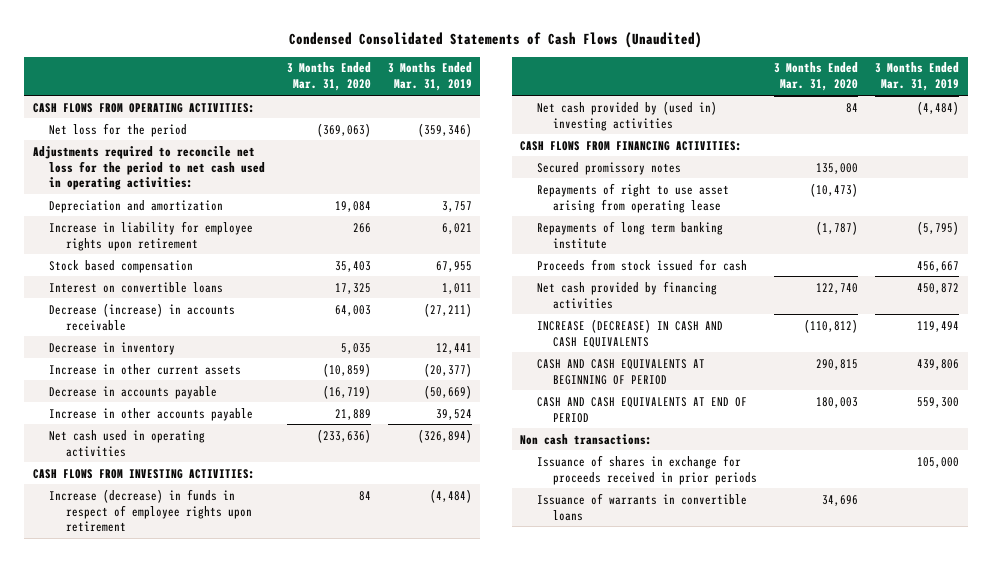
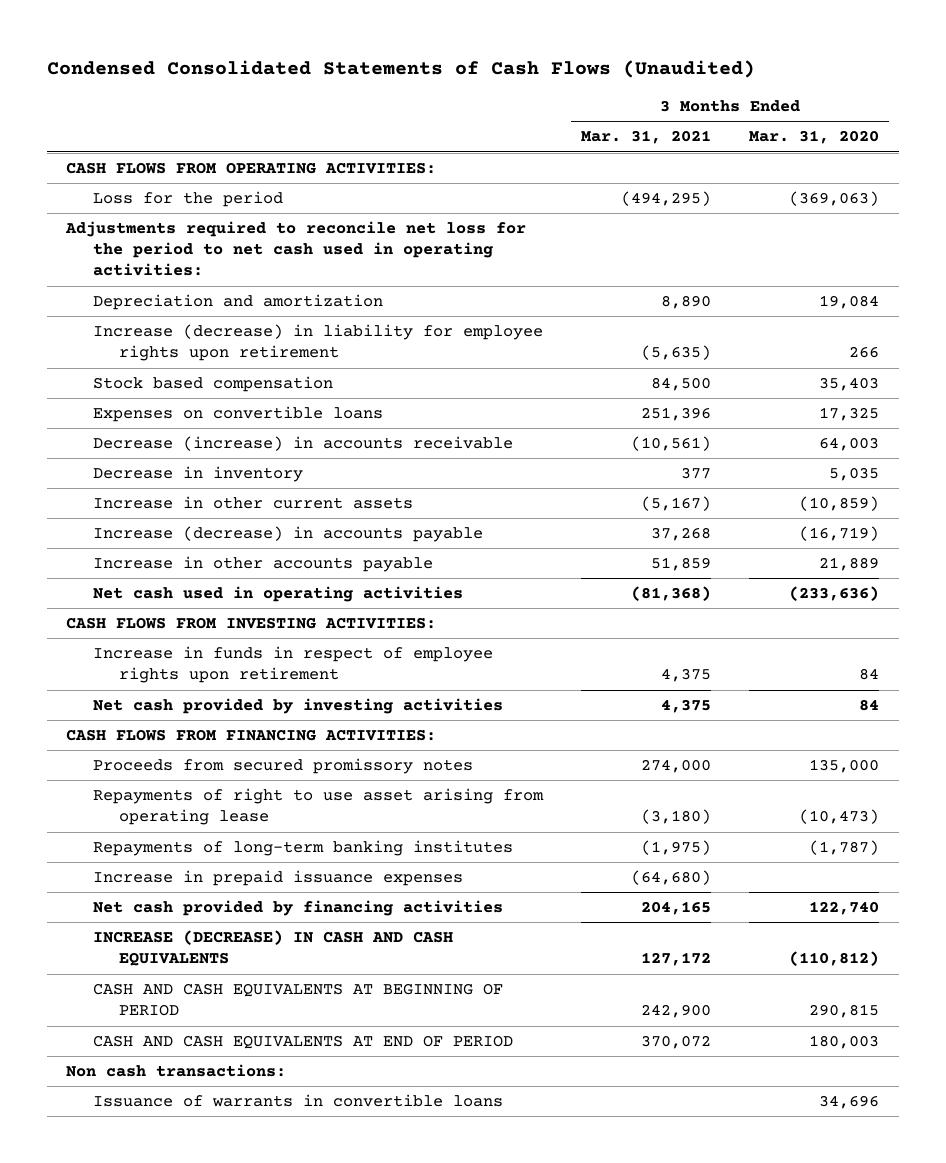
[387,62,472,92] 3 Months Ended Mar. 31, 2019 -> none
none -> [580,130,711,145] Mar. 31, 2021
[49,122,188,137] Net loss for the period -> [92,191,283,208] Loss for the period
[49,220,254,251] Increase in liability for employee rights upon retirement -> [92,324,543,362] Increase (decrease) in liability for employee rights upon retirement
[49,281,224,293] Interest on convertible loans -> [92,406,383,423] Expenses on convertible loans
[49,385,218,399] Decrease in accounts payable -> [92,526,483,543] Increase (decrease) in accounts payable
[49,488,252,533] Increase (decrease) in funds in respect of employee rights upon retirement -> [92,646,493,684] Increase in funds in respect of employee rights upon retirement
[536,100,717,131] Net cash provided by (used in) investing activities -> [92,698,503,715] Net cash provided by investing activities
[536,161,681,175] Secured promissory notes -> [92,758,473,775] Proceeds from secured promissory notes
[536,258,747,271] Proceeds from stock issued for cash -> none
[536,220,723,249] Repayments of long term banking institute -> [92,840,513,857] Repayments of long-term banking institutes
none -> [92,870,463,887] Increase in prepaid issuance expenses
[536,454,758,485] Issuance of shares in exchange for proceeds received in prior periods -> none

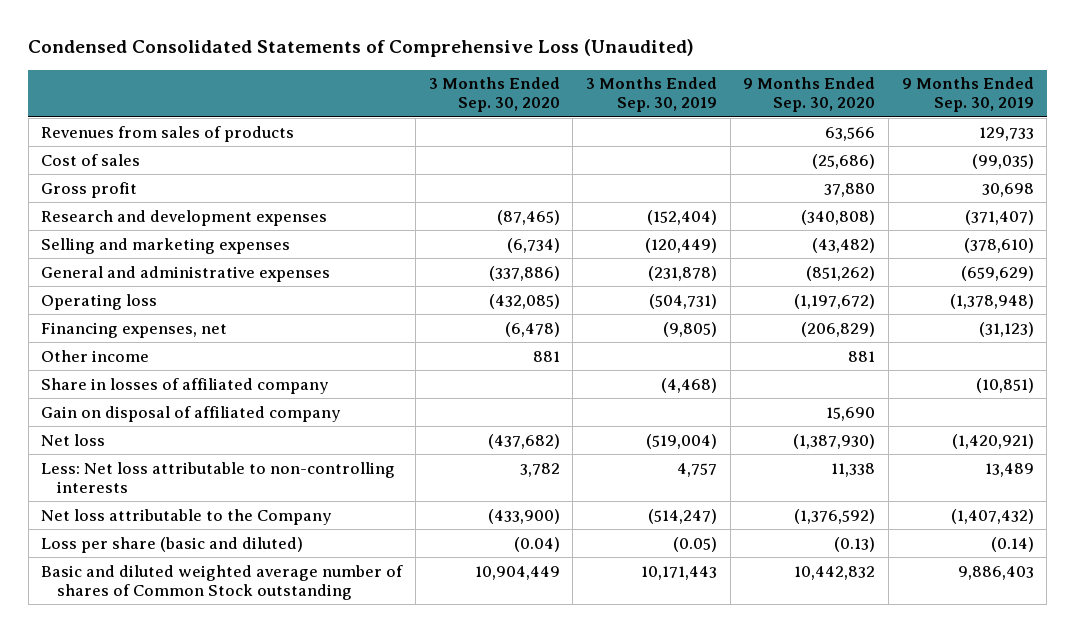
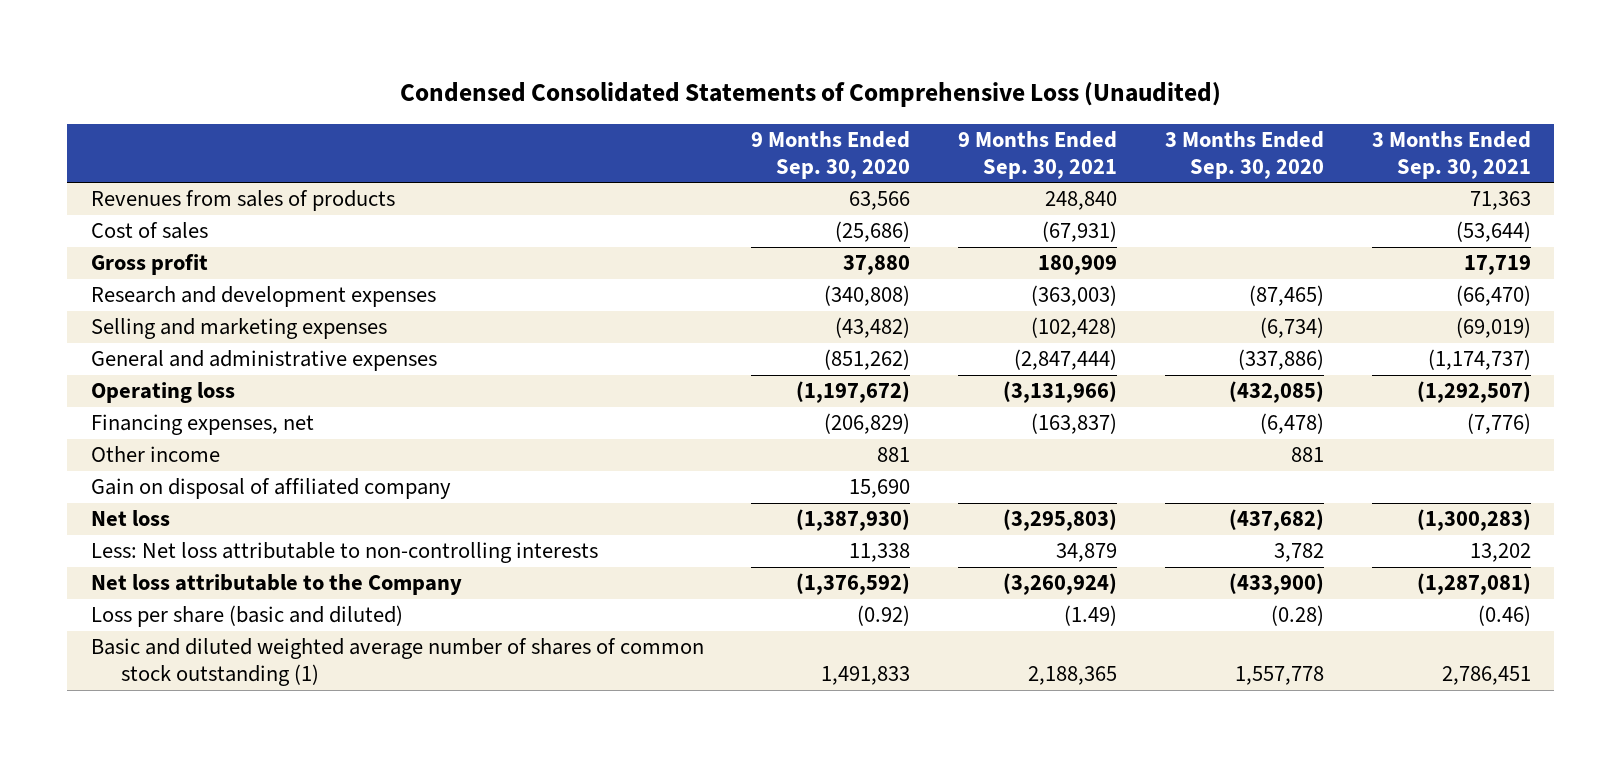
[585,77,717,113] 3 Months Ended Sep. 30, 2019 -> none
[901,77,1034,113] 9 Months Ended Sep. 30, 2019 -> none
none -> [958,131,1118,179] 9 Months Ended Sep. 30, 2021
none -> [1371,131,1531,179] 3 Months Ended Sep. 30, 2021
[41,377,330,394] Share in losses of affiliated company -> none
[513,536,560,552] (0.04) -> [1270,605,1324,627] (0.28)
[834,536,876,552] (0.13) -> [857,605,911,627] (0.92)
[41,564,404,600] Basic and diluted weighted average number of shares of Common Stock outstanding -> [90,638,704,686] Basic and diluted weighted average number of shares of common stock outstanding (1)
[474,565,560,580] 10,904,449 -> [1234,665,1324,685] 1,557,778
[794,565,876,580] 10,442,832 -> [821,665,911,685] 1,491,833

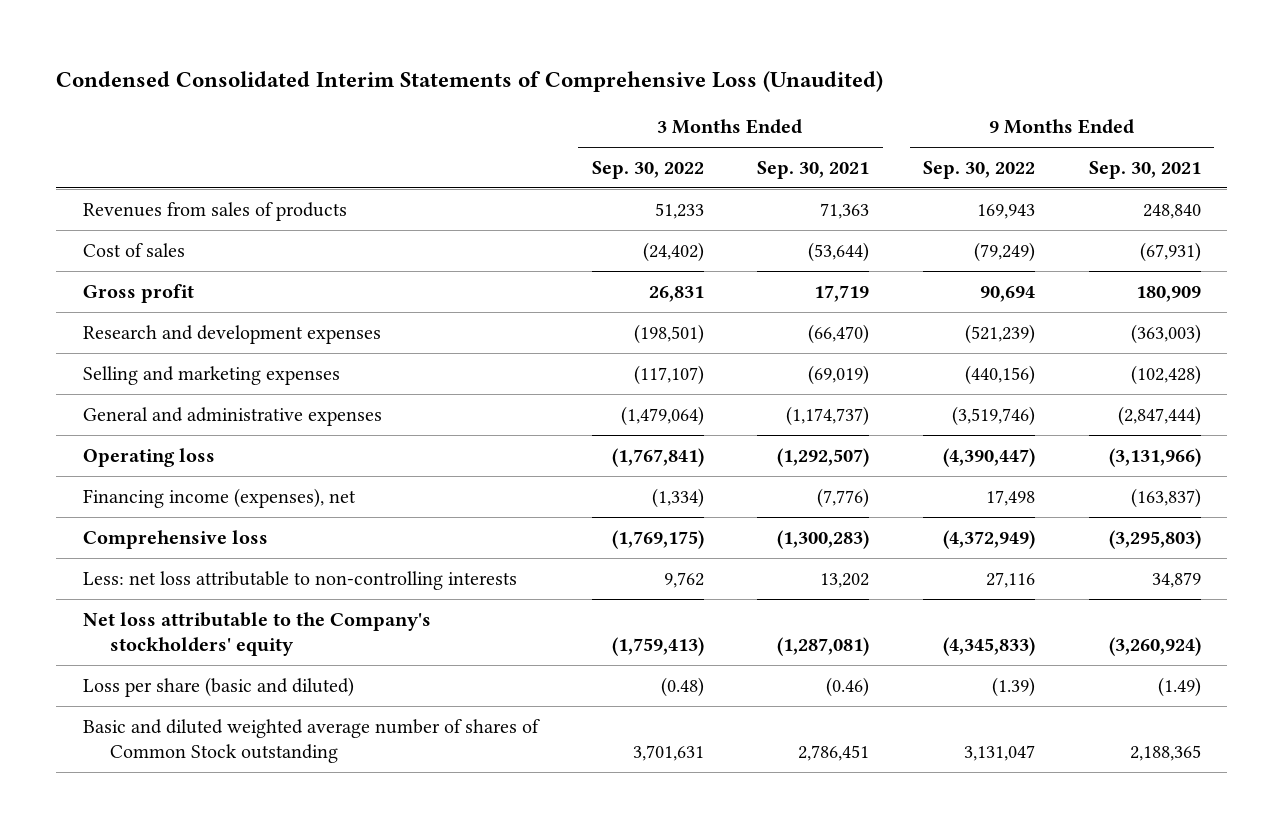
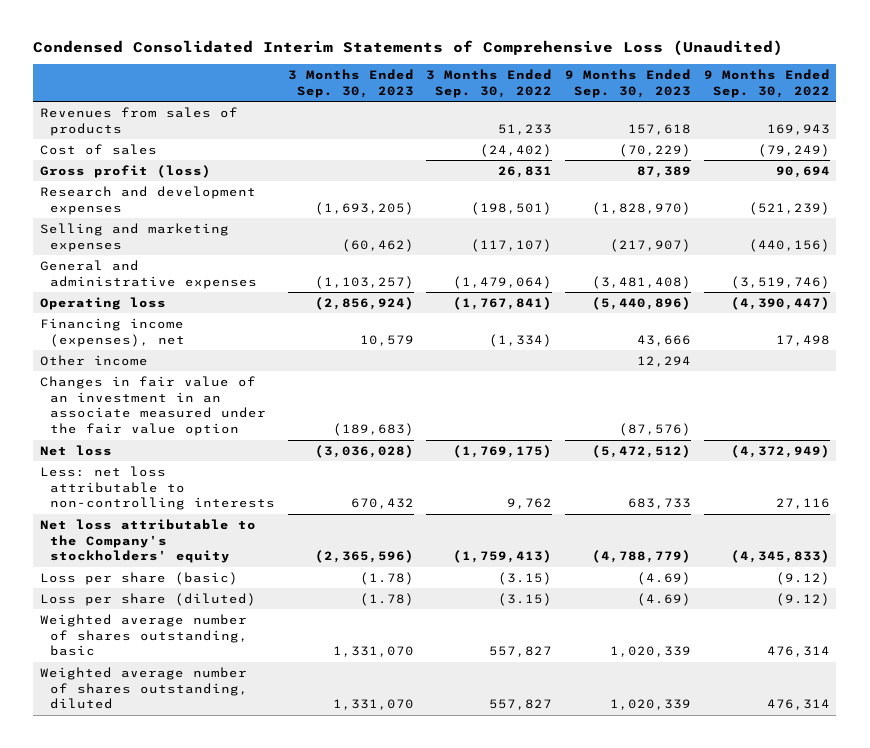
[757,160,870,179] Sep. 30, 2021 -> none
[1088,160,1201,179] Sep. 30, 2021 -> none
none -> [287,69,414,98] 3 Months Ended Sep. 30, 2023
none -> [565,69,692,98] 9 Months Ended Sep. 30, 2023
[83,283,195,303] Gross profit -> [39,164,211,178] Gross profit (loss)
none -> [39,354,148,366] Other income
none -> [39,375,266,436] Changes in fair value of an investment in an associate measured under the fair value option
[83,529,269,549] Comprehensive loss -> [39,444,112,456] Net loss
[83,676,355,697] Loss per share (basic and diluted) -> [39,571,238,585] Loss per share (basic)
[660,676,704,697] (0.48) -> [498,571,553,585] (3.15)
[991,676,1035,697] (1.39) -> [775,571,830,585] (9.12)
none -> [39,592,256,606] Loss per share (diluted)
[83,718,541,763] Basic and diluted weighted average number of shares of Common Stock outstanding -> [39,613,248,657] Weighted average number of shares outstanding, basic
[632,744,704,761] 3,701,631 -> [489,646,553,658] 557,827
[963,744,1035,761] 3,131,047 -> [766,646,830,658] 476,314
none -> [39,666,248,710] Weighted average number of shares outstanding, diluted

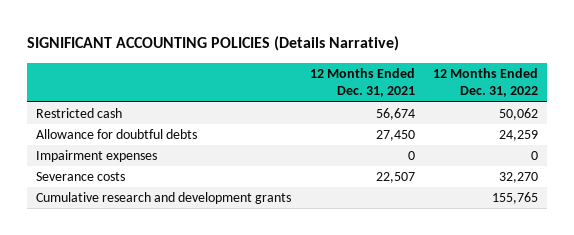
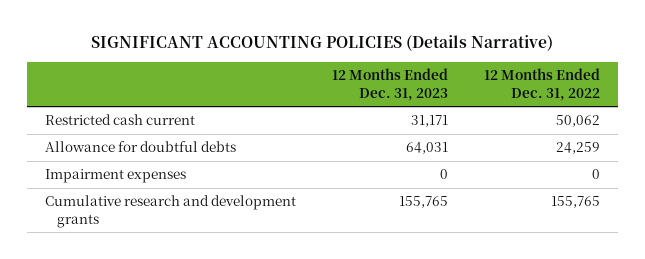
[309,67,415,98] 12 Months Ended Dec. 31, 2021 -> none
none -> [331,68,448,101] 12 Months Ended Dec. 31, 2023
[35,108,122,119] Restricted cash -> [44,114,195,126] Restricted cash current
[35,172,125,182] Severance costs -> none

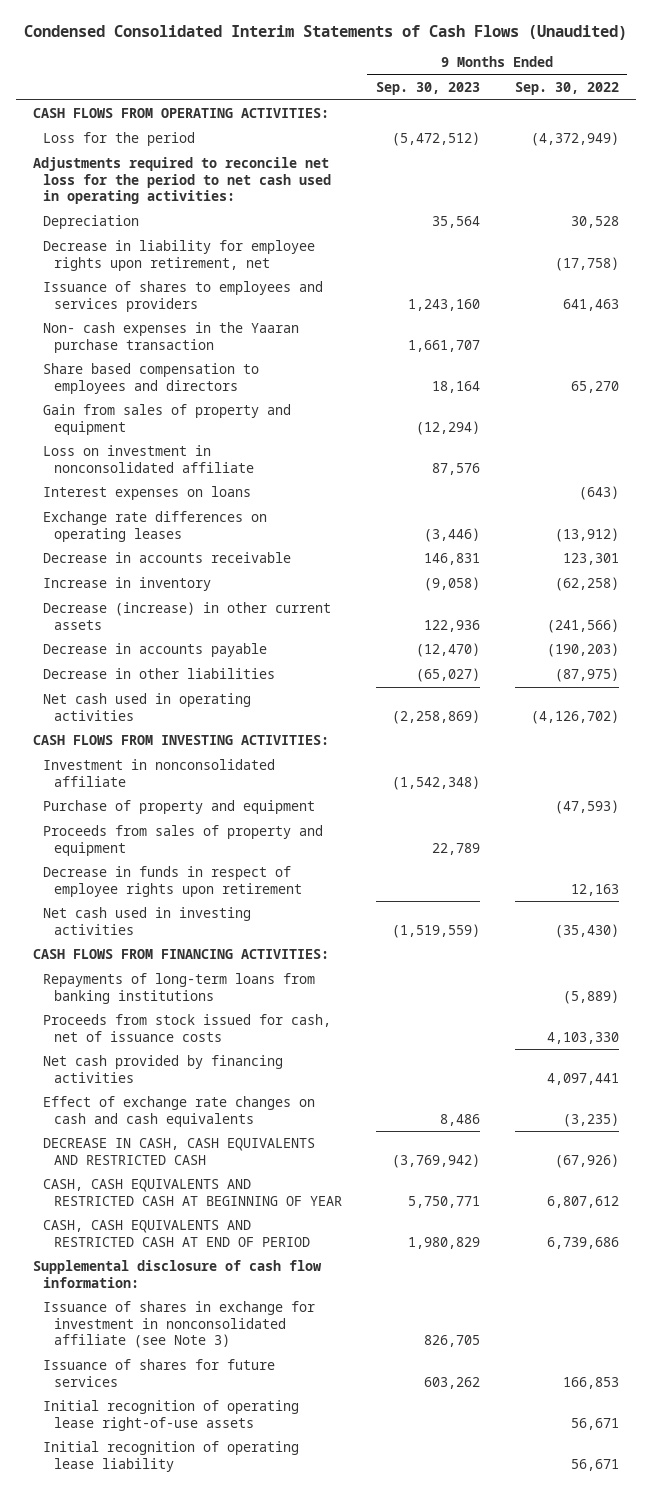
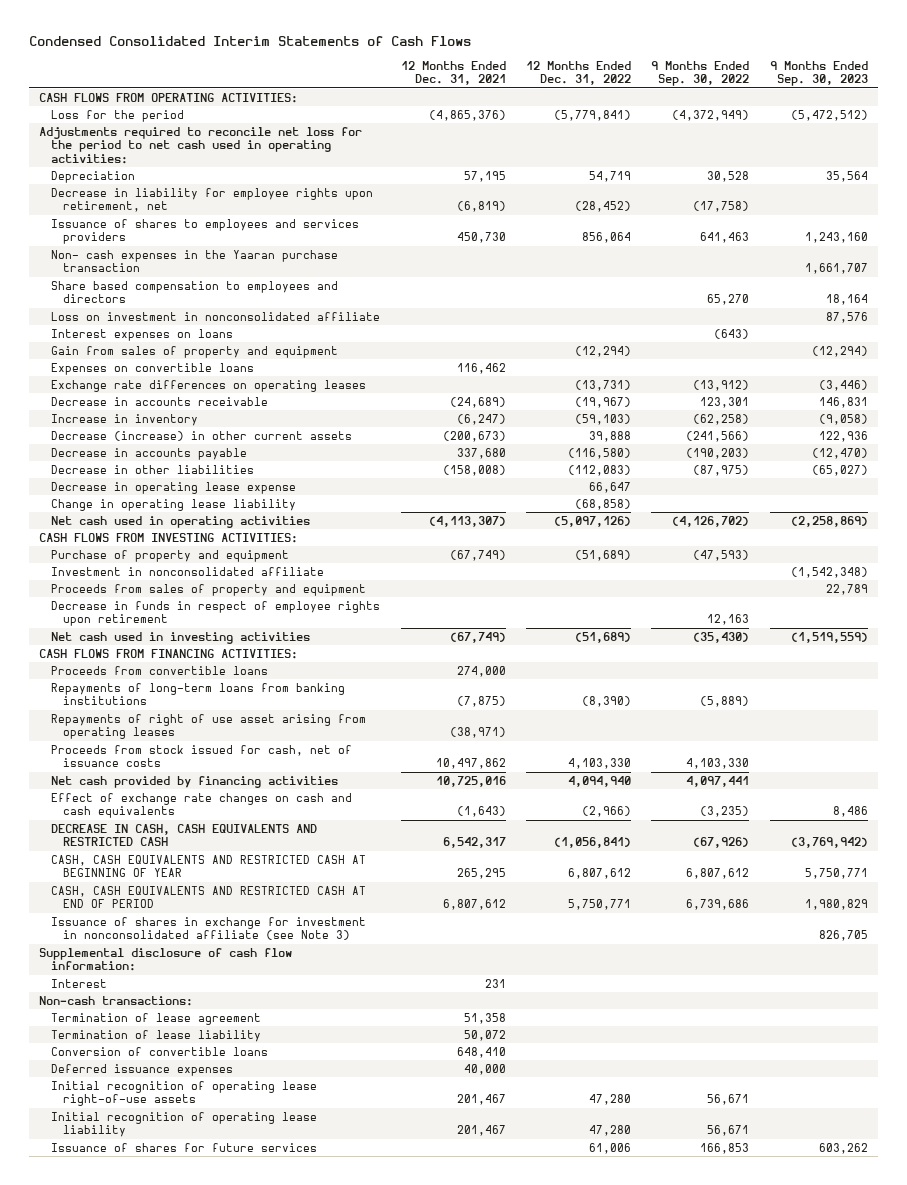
[23,24,627,40] Condensed Consolidated Interim Statements of Cash Flows (Unaudited) -> [28,35,471,46] Condensed Consolidated Interim Statements of Cash Flows
none -> [400,60,506,86] 12 Months Ended Dec. 31, 2021
none -> [526,60,632,86] 12 Months Ended Dec. 31, 2022
[43,404,292,435] Gain from sales of property and equipment -> [51,345,339,358] Gain from sales of property and equipment
none -> [51,362,255,375] Expenses on convertible loans
none -> [51,481,297,494] Decrease in operating lease expense
none -> [51,498,297,511] Change in operating lease liability
[43,759,276,787] Investment in nonconsolidated affiliate -> [51,566,325,576] Investment in nonconsolidated affiliate
none -> [51,665,269,675] Proceeds from convertible loans
none -> [51,713,367,740] Repayments of right of use asset arising from operating leases
[33,1260,323,1288] Supplemental disclosure of cash flow information: -> [39,947,293,972] Supplemental disclosure of cash flow information:
none -> [51,978,108,988] Interest
none -> [39,995,194,1006] Non-cash transactions:
none -> [51,1012,262,1025] Termination of lease agreement
none -> [51,1029,262,1042] Termination of lease liability
none -> [51,1046,269,1056] Conversion of convertible loans
none -> [51,1063,234,1076] Deferred issuance expenses
[43,1359,276,1387] Issuance of shares for future services -> [51,1142,318,1152] Issuance of shares for future services

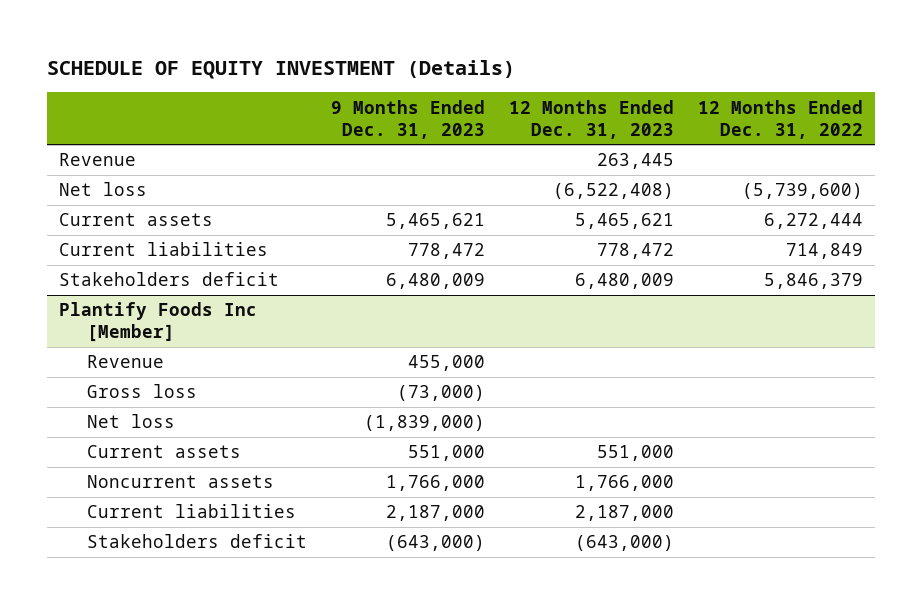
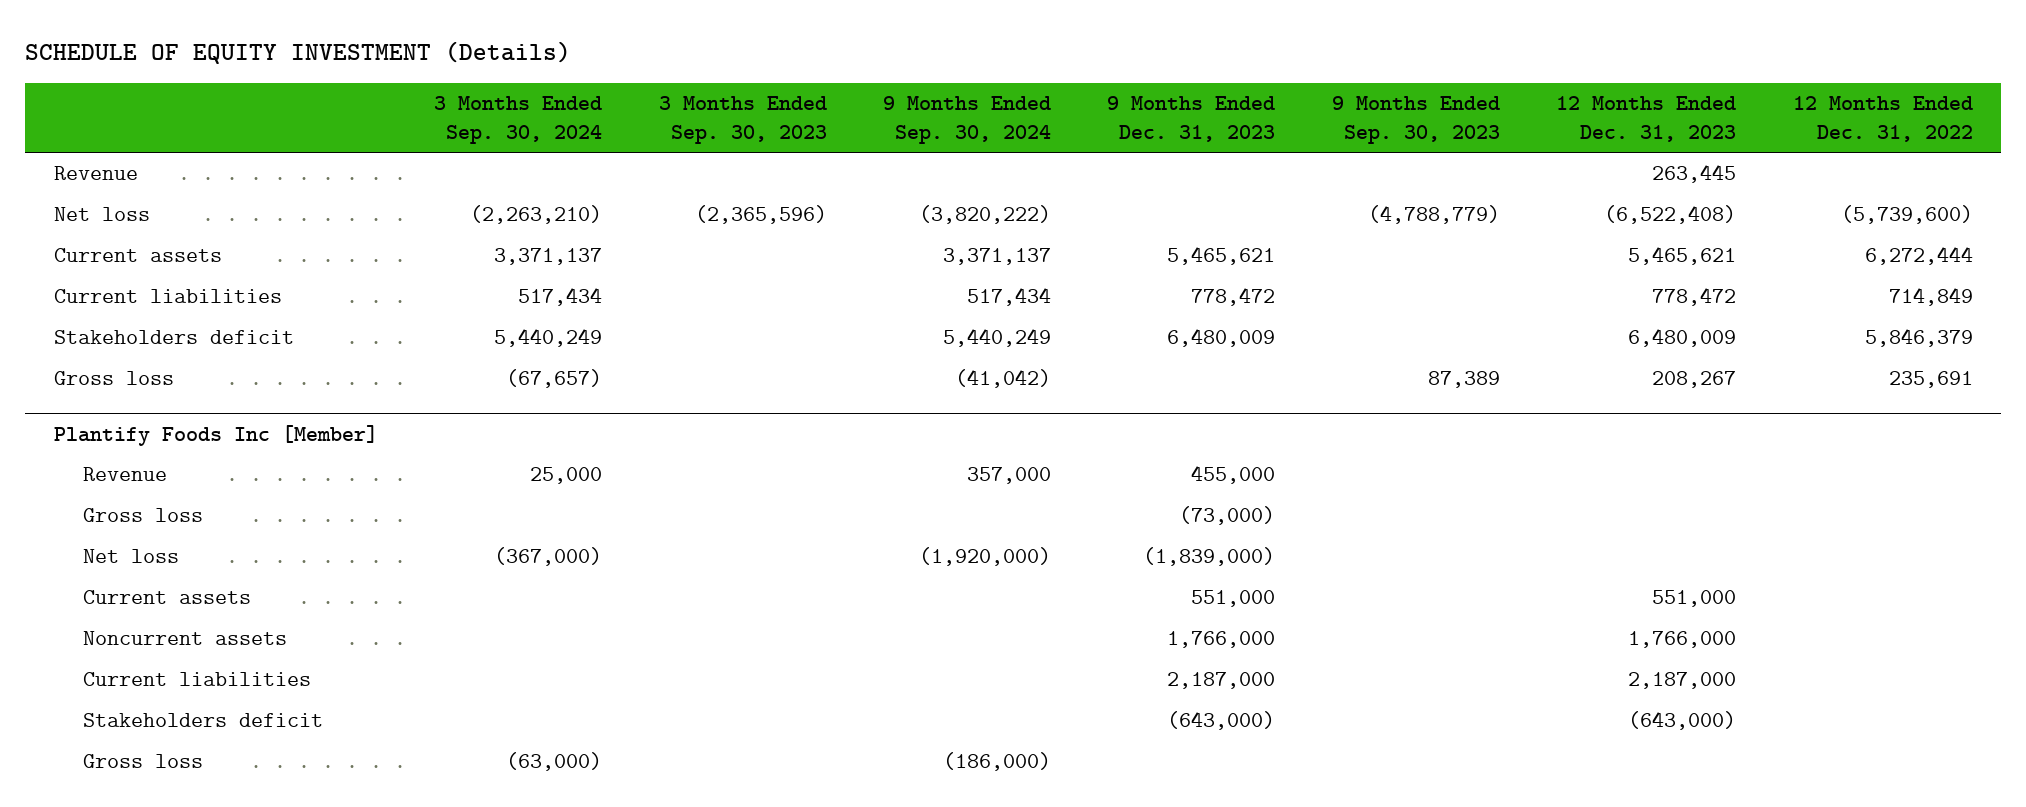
none -> [434,96,603,144] 3 Months Ended Sep. 30, 2024
none -> [658,96,827,144] 3 Months Ended Sep. 30, 2023
none -> [882,96,1051,144] 9 Months Ended Sep. 30, 2024
none -> [1331,96,1500,144] 9 Months Ended Sep. 30, 2023
none -> [53,371,174,386] Gross loss
none -> [83,754,204,769] Gross loss

